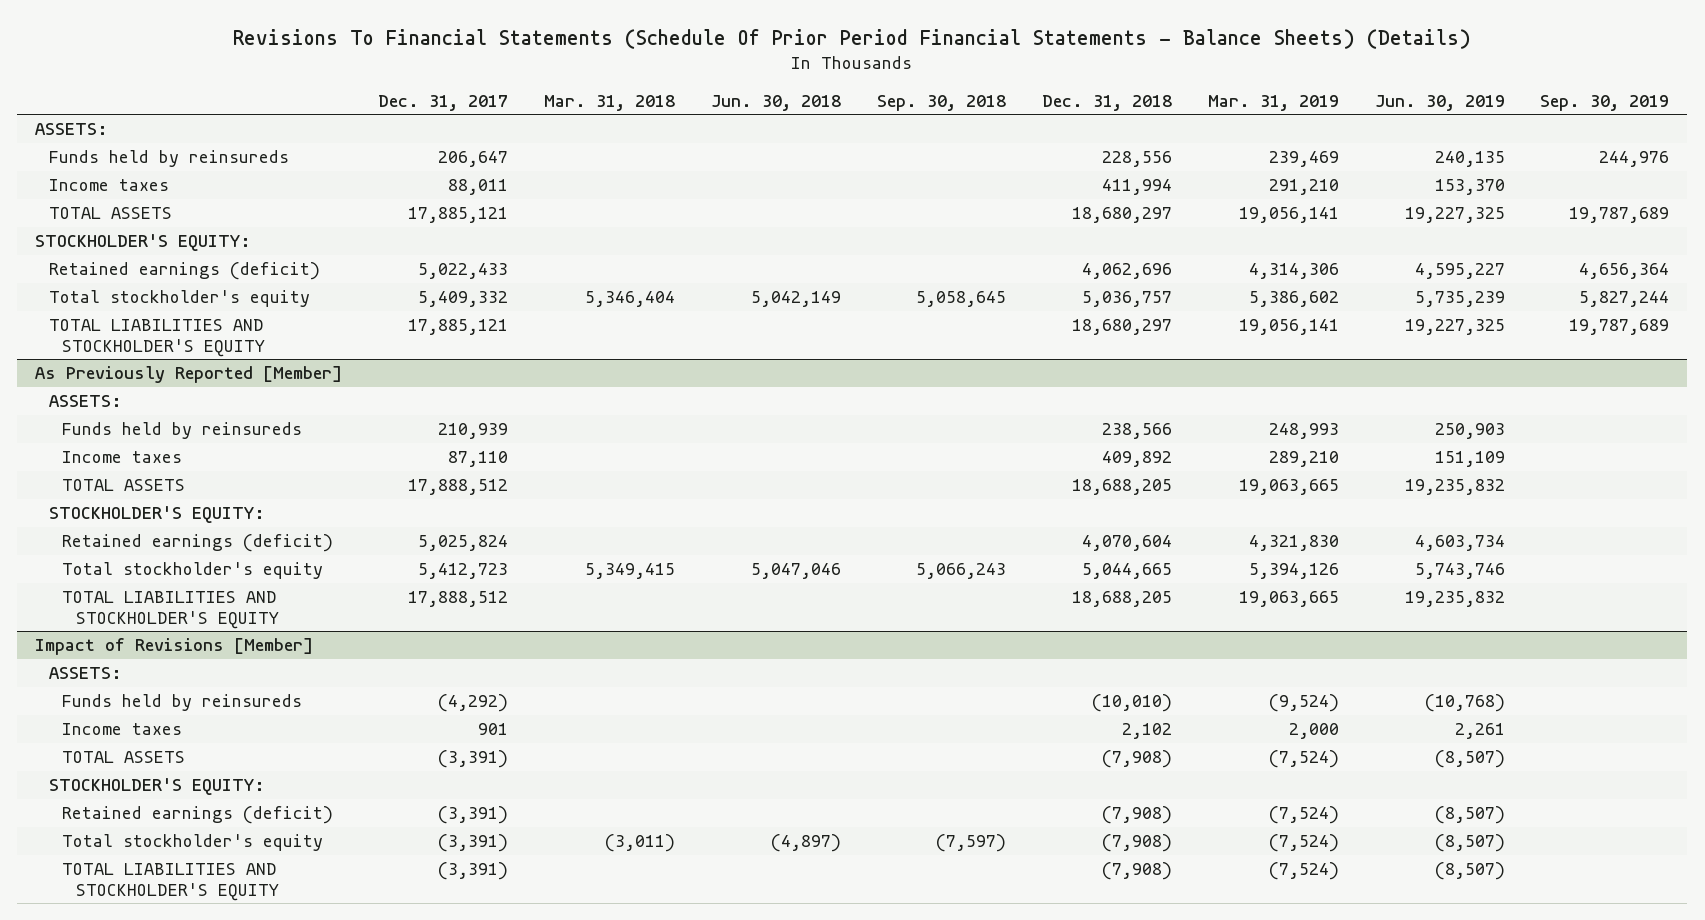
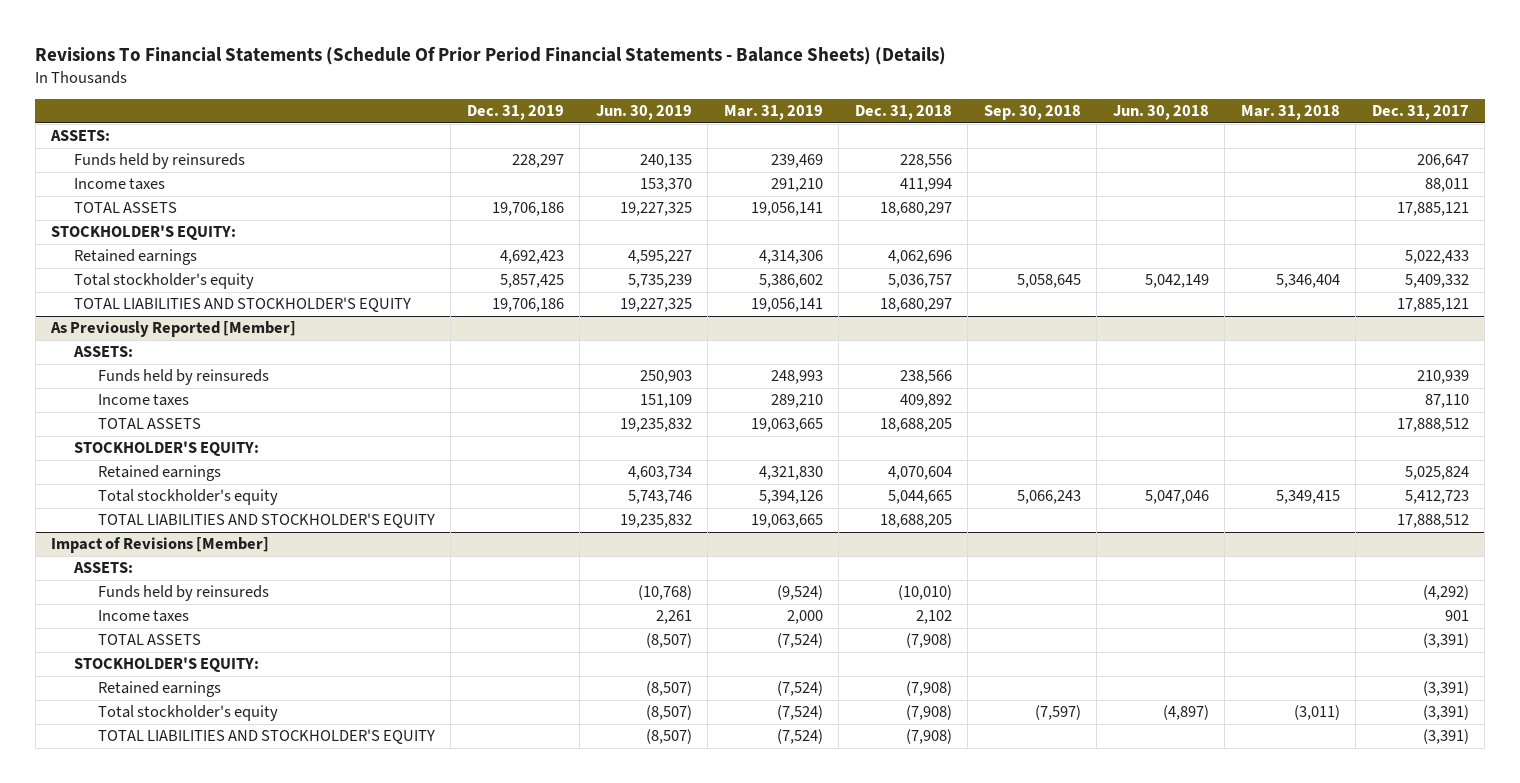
[1540,94,1670,111] Sep. 30, 2019 -> none
none -> [466,105,564,121] Dec. 31, 2019
[48,261,320,280] Retained earnings (deficit) -> [74,249,198,266] Retained earnings
[62,533,334,552] Retained earnings (deficit) -> [97,465,221,482] Retained earnings
[62,805,334,824] Retained earnings (deficit) -> [97,681,221,698] Retained earnings

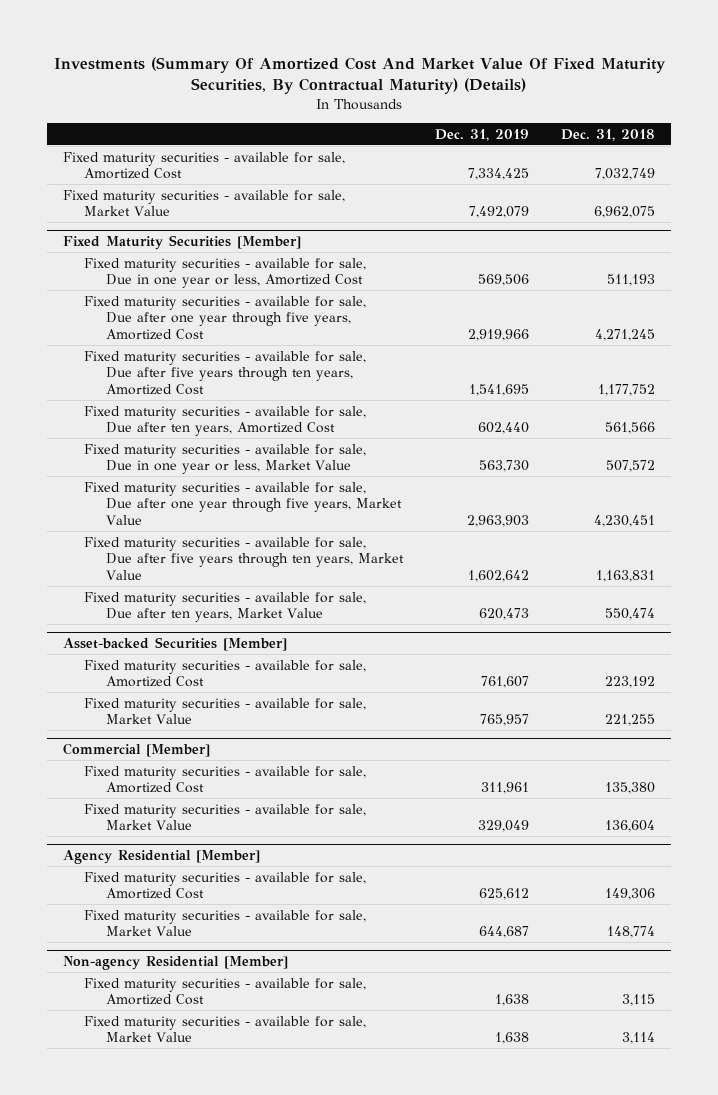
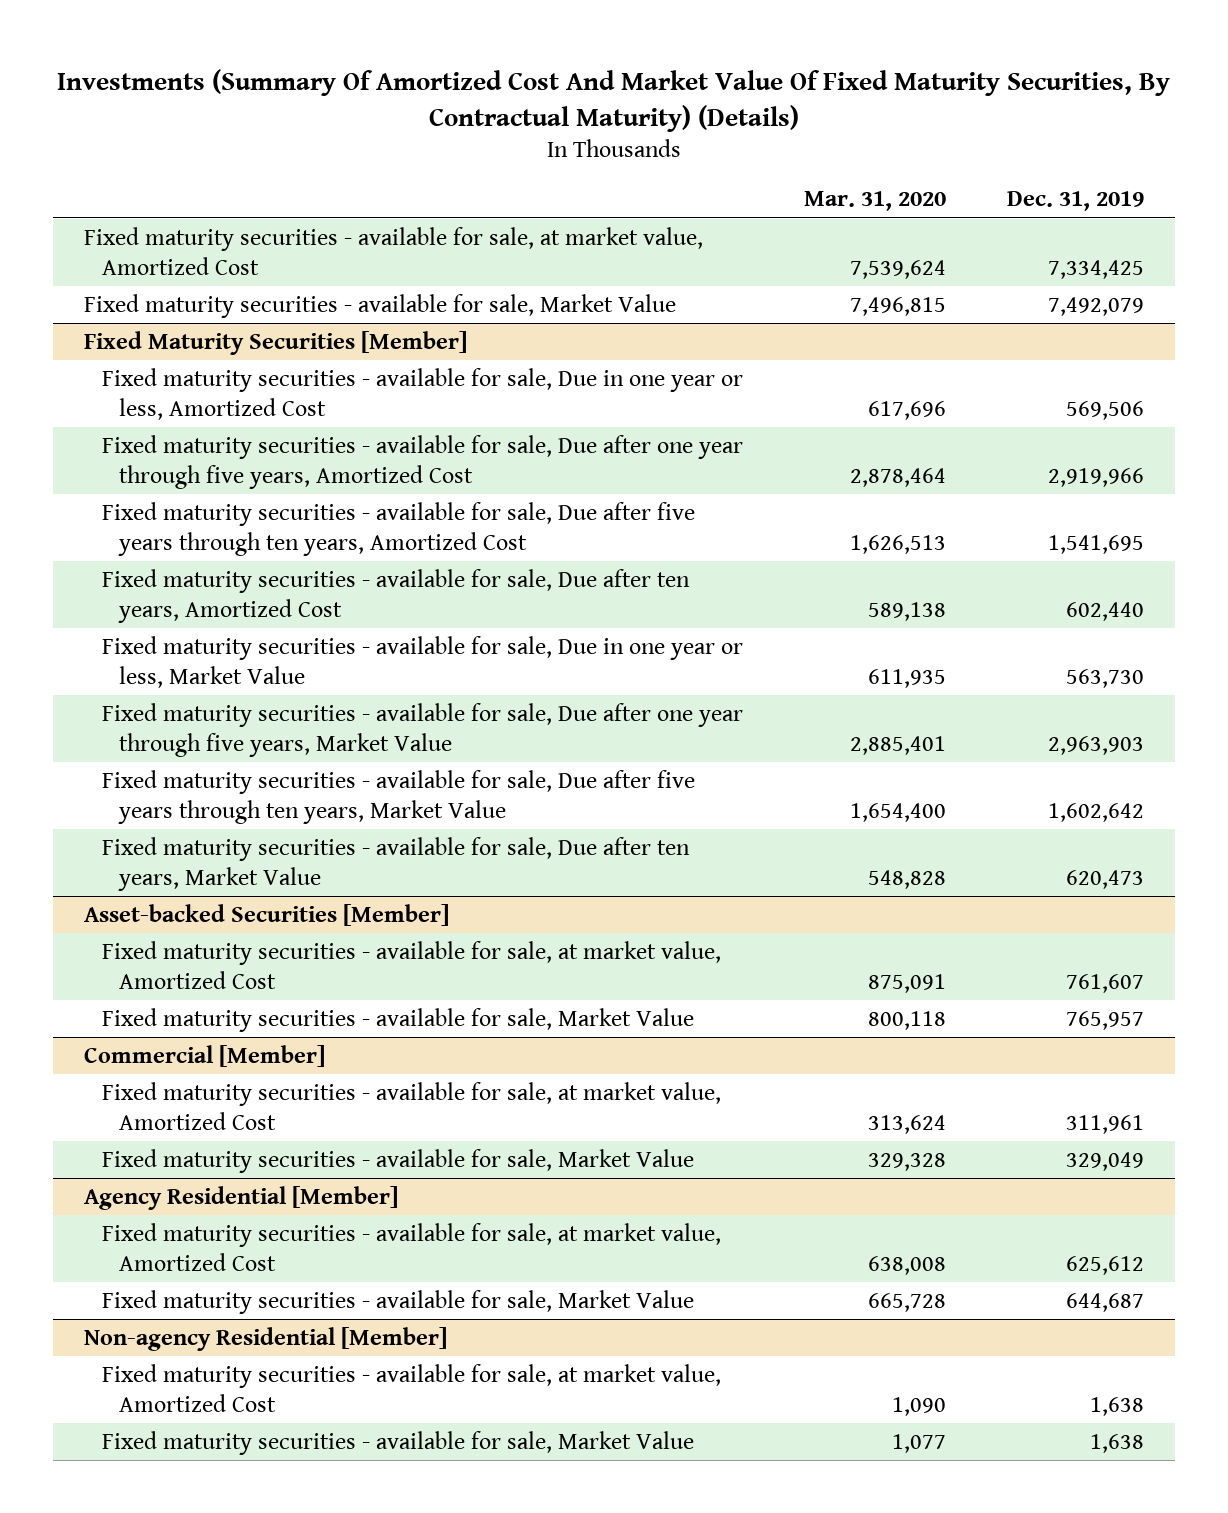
[561,128,656,141] Dec. 31, 2018 -> none
none -> [803,191,946,212] Mar. 31, 2020
[63,151,346,180] Fixed maturity securities - available for sale, Amortized Cost -> [83,226,703,275] Fixed maturity securities - available for sale, at market value, Amortized Cost
[84,659,367,688] Fixed maturity securities - available for sale, Amortized Cost -> [101,940,721,989] Fixed maturity securities - available for sale, at market value, Amortized Cost
[84,765,367,794] Fixed maturity securities - available for sale, Amortized Cost -> [101,1081,721,1130] Fixed maturity securities - available for sale, at market value, Amortized Cost
[84,871,367,900] Fixed maturity securities - available for sale, Amortized Cost -> [101,1222,721,1271] Fixed maturity securities - available for sale, at market value, Amortized Cost
[84,977,367,1006] Fixed maturity securities - available for sale, Amortized Cost -> [101,1363,721,1412] Fixed maturity securities - available for sale, at market value, Amortized Cost

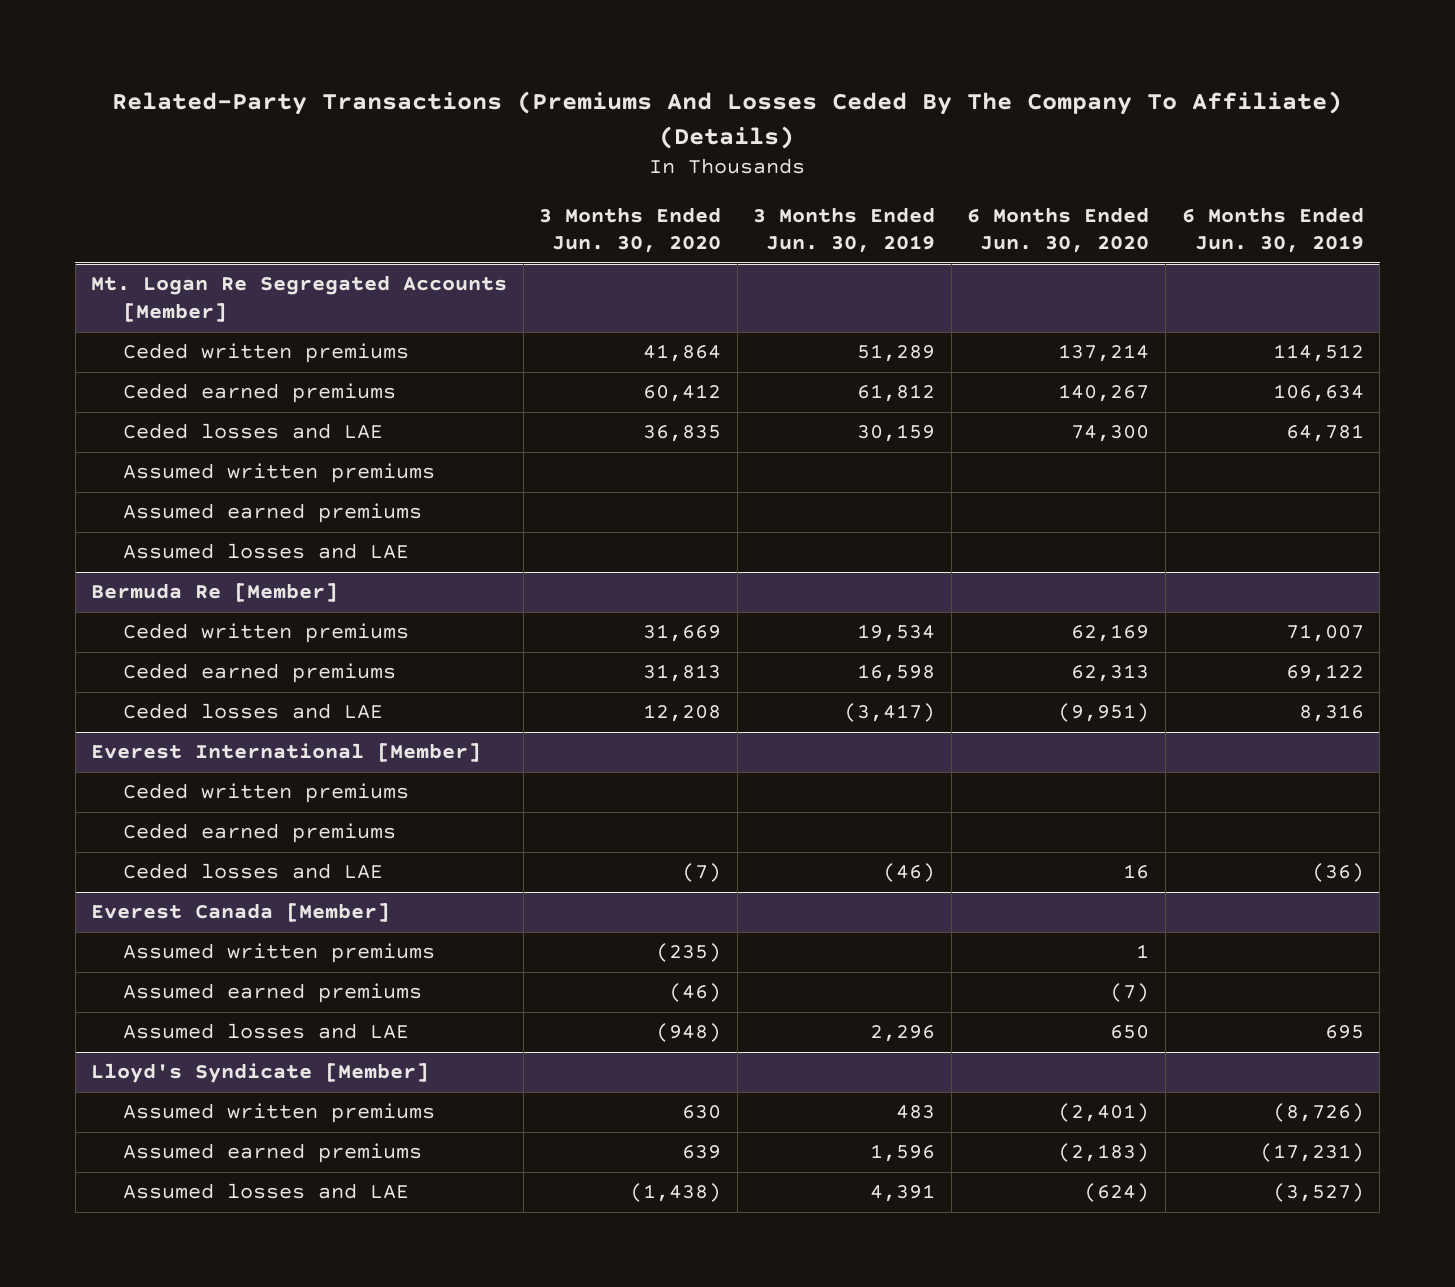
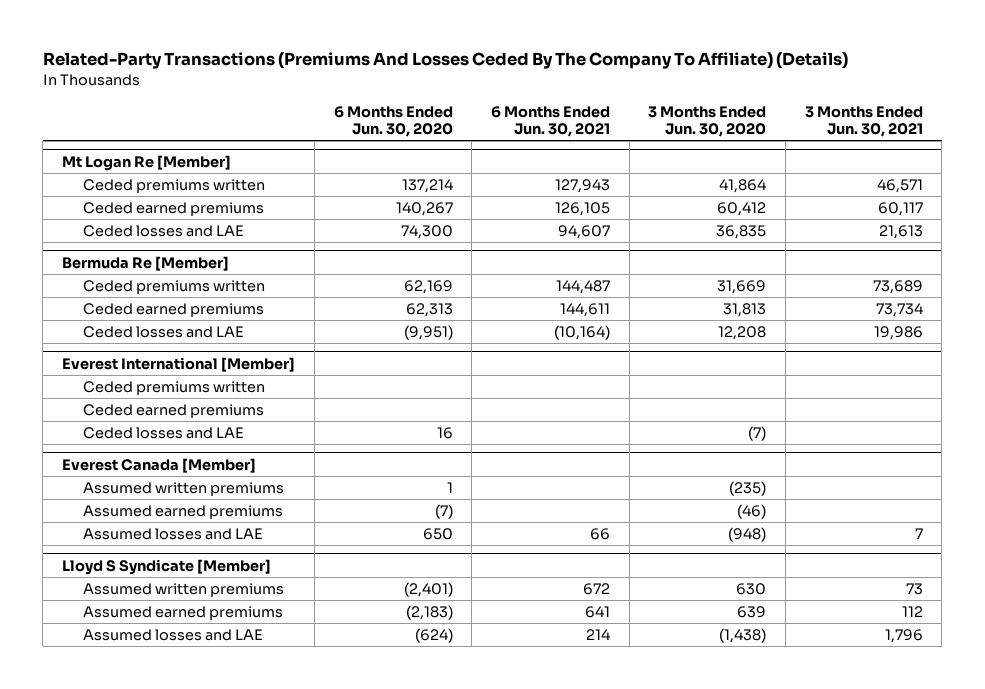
[753,206,936,254] 3 Months Ended Jun. 30, 2019 -> none
[1181,206,1364,254] 6 Months Ended Jun. 30, 2019 -> none
none -> [490,105,610,138] 6 Months Ended Jun. 30, 2021
none -> [804,105,923,138] 3 Months Ended Jun. 30, 2021
[91,275,508,323] Mt. Logan Re Segregated Accounts [Member] -> [62,154,232,171] Mt Logan Re [Member]
[122,343,409,364] Ceded written premiums -> [83,178,266,193] Ceded premiums written
[122,463,435,484] Assumed written premiums -> none
[122,503,422,524] Assumed earned premiums -> none
[122,543,409,560] Assumed losses and LAE -> none
[122,623,409,644] Ceded written premiums -> [83,279,266,294] Ceded premiums written
[122,783,409,804] Ceded written premiums -> [83,380,266,395] Ceded premiums written
[91,1063,430,1084] Lloyd's Syndicate [Member] -> [62,558,272,575] Lloyd S Syndicate [Member]

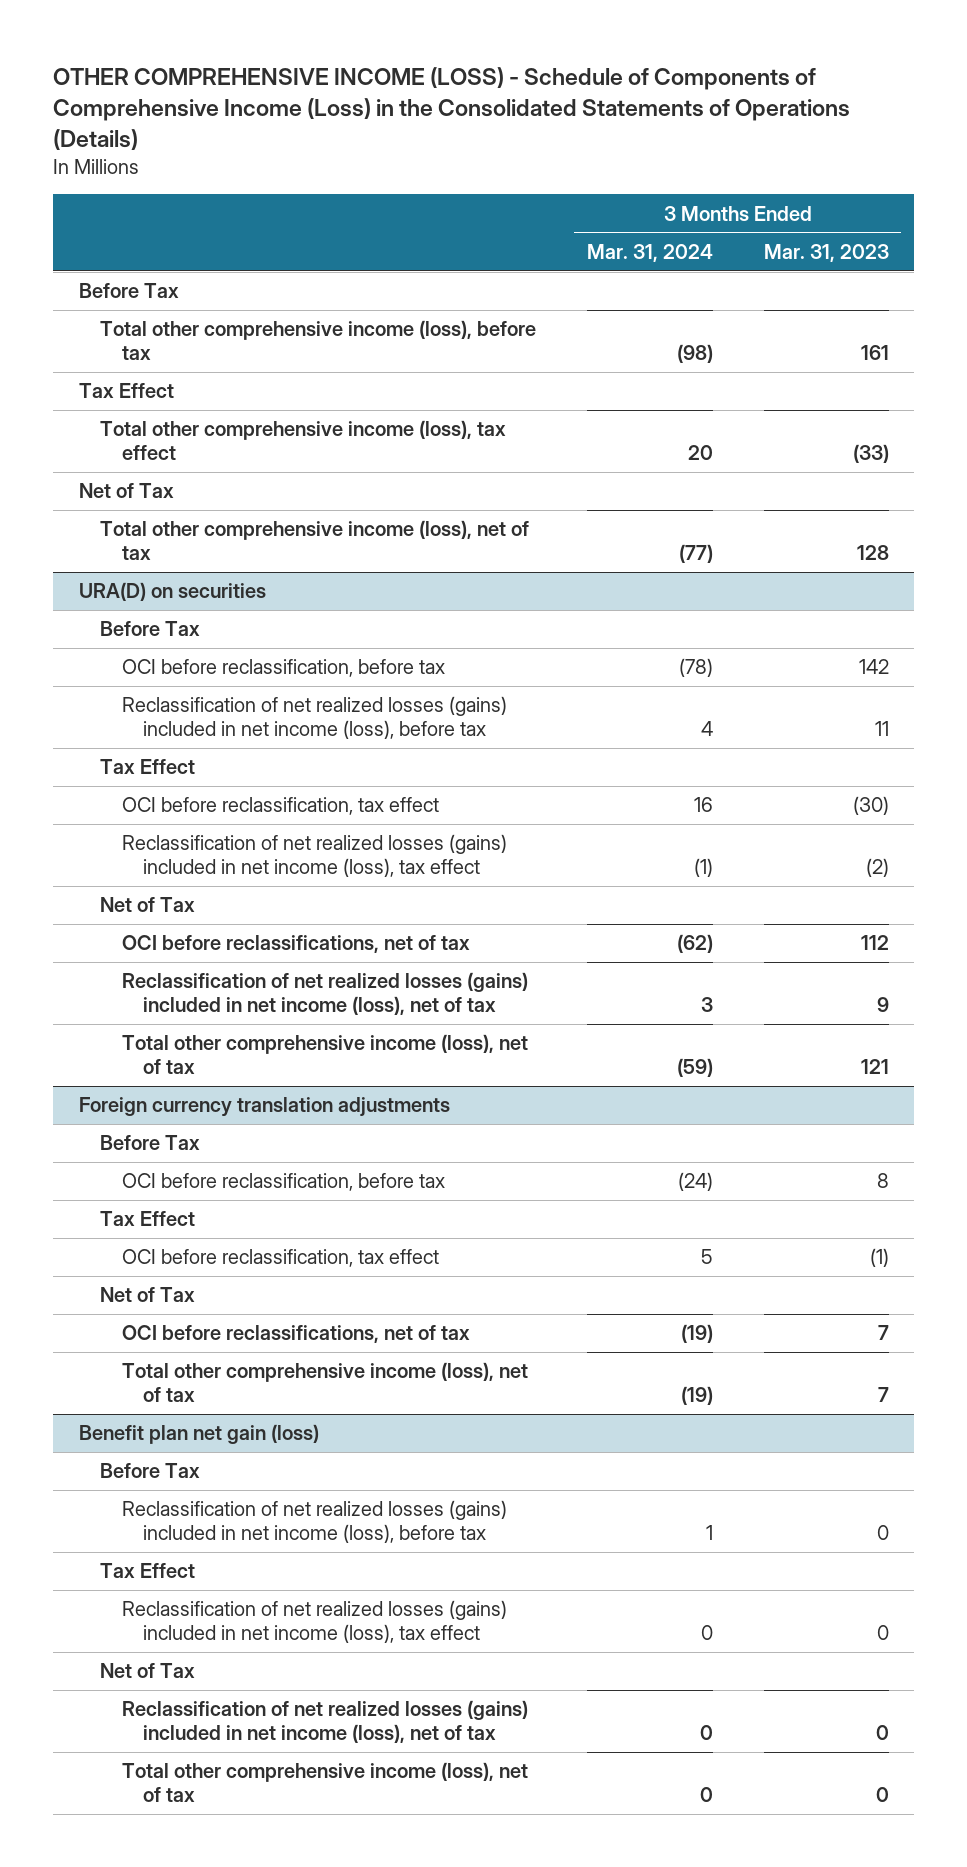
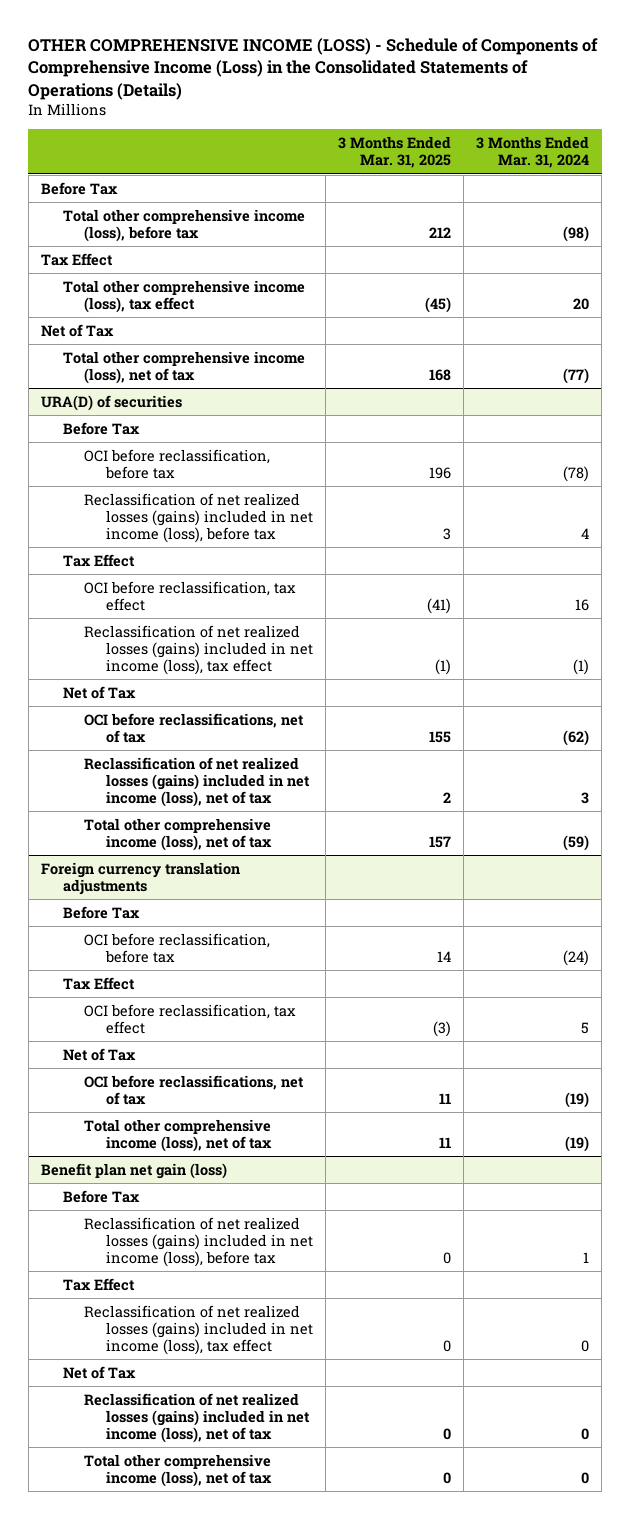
[763,244,889,263] Mar. 31, 2023 -> none
none -> [337,136,451,169] 3 Months Ended Mar. 31, 2025
[78,582,266,602] URA(D) on securities -> [41,394,183,411] URA(D) of securities

